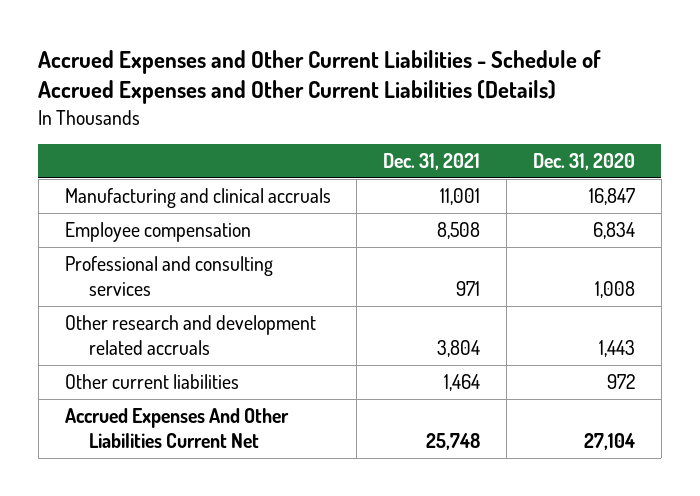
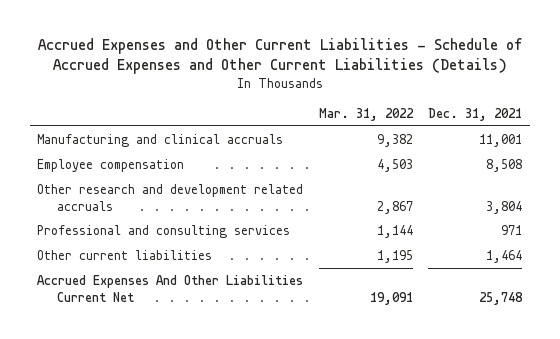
[532,152,635,170] Dec. 31, 2020 -> none
none -> [318,108,414,122] Mar. 31, 2022
[64,255,273,296] Professional and consulting services -> [37,224,291,238] Professional and consulting services

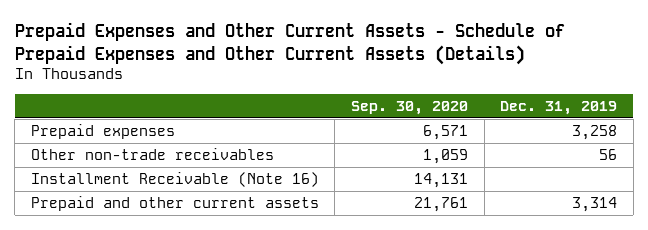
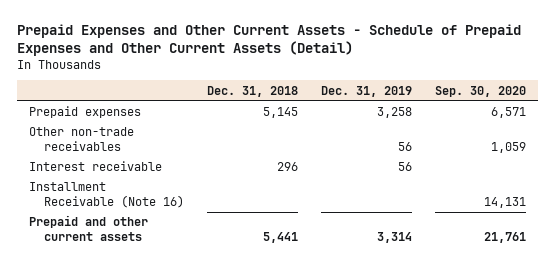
[14,22,565,65] Prepaid Expenses and Other Current Assets - Schedule of Prepaid Expenses and Other Current Assets (Details) -> [16,24,521,57] Prepaid Expenses and Other Current Assets - Schedule of Prepaid Expenses and Other Current Assets (Detail)
none -> [206,85,298,97] Dec. 31, 2018
none -> [28,161,162,172] Interest receivable

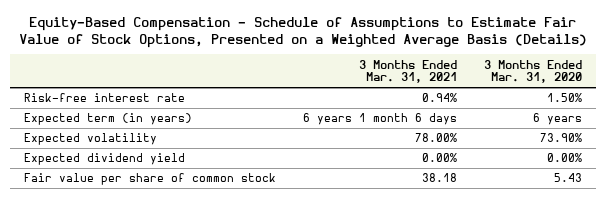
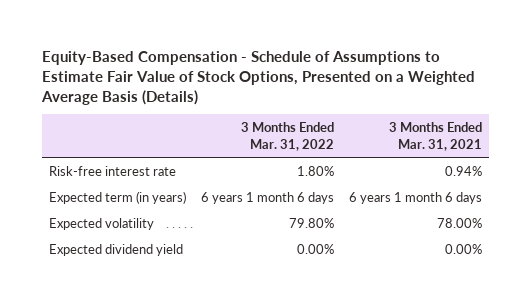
[484,59,583,84] 3 Months Ended Mar. 31, 2020 -> none
none -> [240,122,334,151] 3 Months Ended Mar. 31, 2022
[23,173,276,186] Fair value per share of common stock -> none

